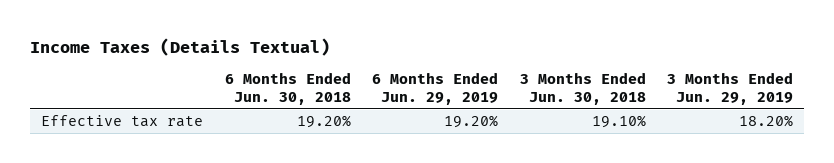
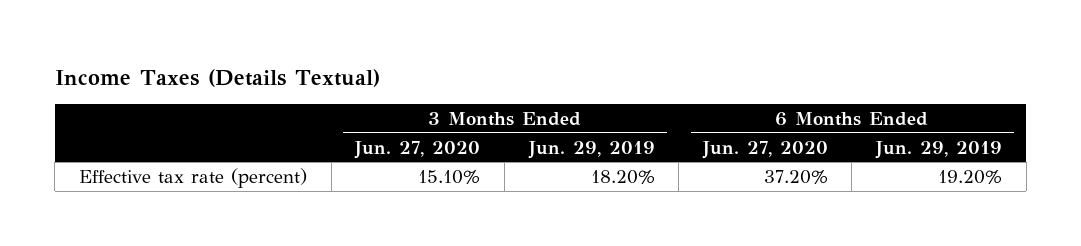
[224,71,351,106] 6 Months Ended Jun. 30, 2018 -> none
[519,71,646,106] 3 Months Ended Jun. 30, 2018 -> none
none -> [354,140,481,159] Jun. 27, 2020
none -> [701,140,828,159] Jun. 27, 2020
[41,115,204,128] Effective tax rate -> [79,167,308,188] Effective tax rate (percent)

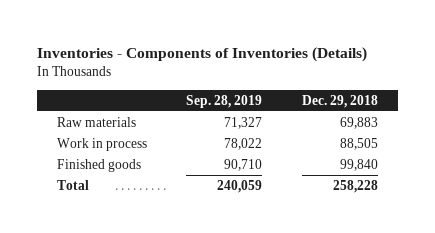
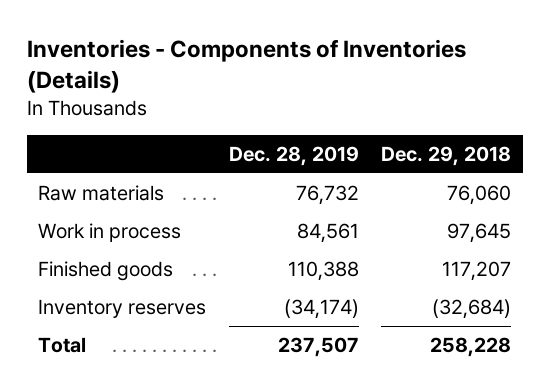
[186,94,263,108] Sep. 28, 2019 -> none
none -> [228,145,359,166] Dec. 28, 2019
[340,116,379,129] 69,883 -> [447,184,512,205] 76,060
[340,137,379,150] 88,505 -> [447,222,512,243] 97,645
[340,158,379,171] 99,840 -> [442,260,512,281] 117,207
none -> [37,298,206,318] Inventory reserves

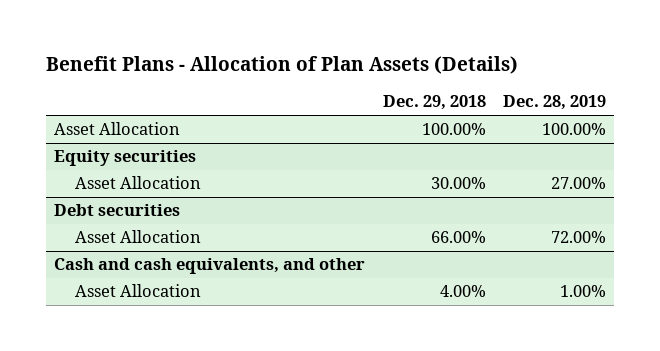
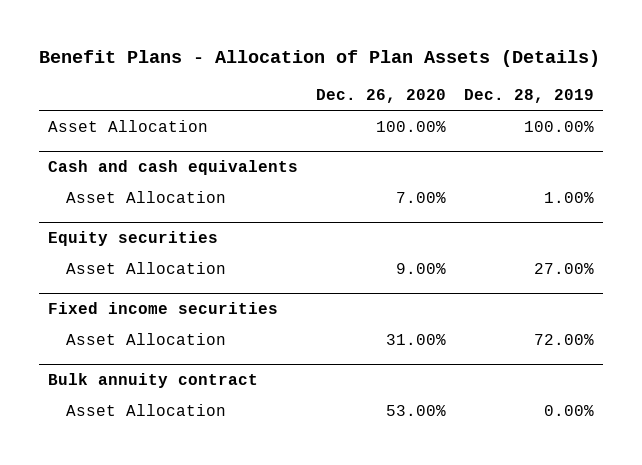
[382,95,486,111] Dec. 29, 2018 -> none
none -> [315,89,446,104] Dec. 26, 2020
none -> [47,160,298,176] Cash and cash equivalents
none -> [66,190,227,203] Asset Allocation
[54,204,181,217] Debt securities -> none
none -> [47,302,278,315] Fixed income securities
[54,258,366,275] Cash and cash equivalents, and other -> none
none -> [47,373,258,389] Bulk annuity contract
[559,285,606,298] 1.00% -> [544,404,595,416] 0.00%

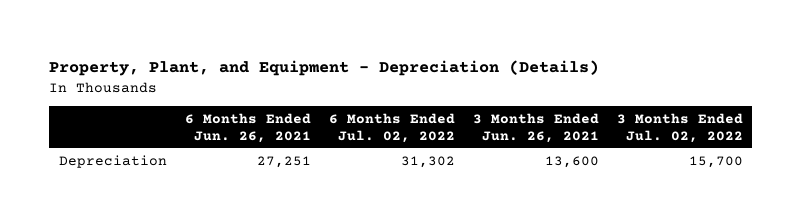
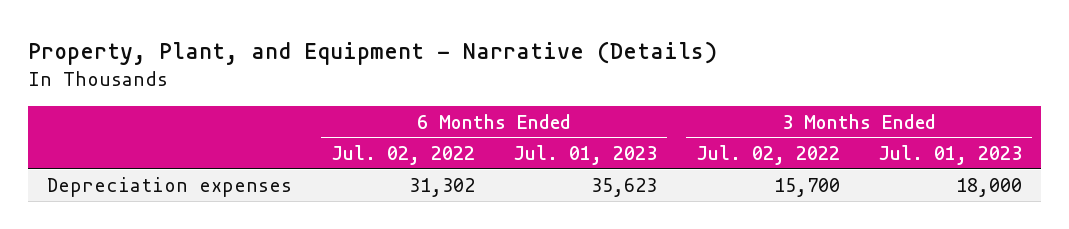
[49,60,600,77] Property, Plant, and Equipment - Depreciation (Details) -> [27,41,717,66] Property, Plant, and Equipment - Narrative (Details)
[184,112,311,143] 6 Months Ended Jun. 26, 2021 -> none
[473,112,600,143] 3 Months Ended Jun. 26, 2021 -> none
none -> [513,144,658,165] Jul. 01, 2023
none -> [878,144,1023,165] Jul. 01, 2023
[58,155,167,169] Depreciation -> [47,177,293,198] Depreciation expenses

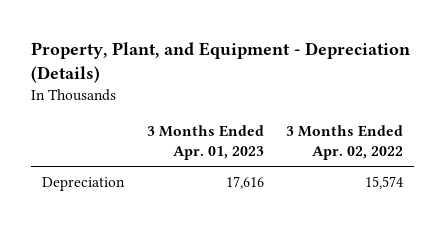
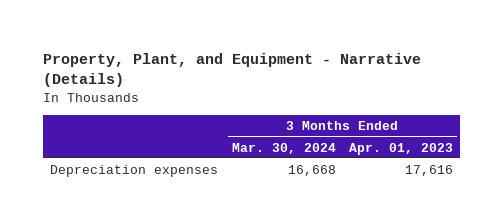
[30,42,410,84] Property, Plant, and Equipment - Depreciation (Details) -> [43,52,422,88] Property, Plant, and Equipment - Narrative (Details)
[286,125,404,161] 3 Months Ended Apr. 02, 2022 -> none
none -> [231,142,336,154] Mar. 30, 2024
[42,177,126,192] Depreciation -> [50,165,219,178] Depreciation expenses

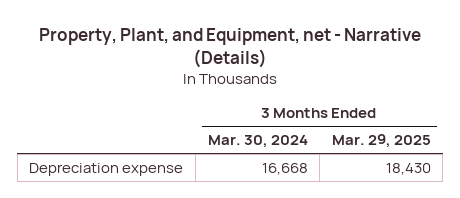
[43,52,422,88] Property, Plant, and Equipment - Narrative (Details) -> [39,27,422,68] Property, Plant, and Equipment, net - Narrative (Details)
[349,142,454,155] Apr. 01, 2023 -> none
none -> [331,134,431,149] Mar. 29, 2025
[50,165,219,178] Depreciation expenses -> [29,162,184,176] Depreciation expense

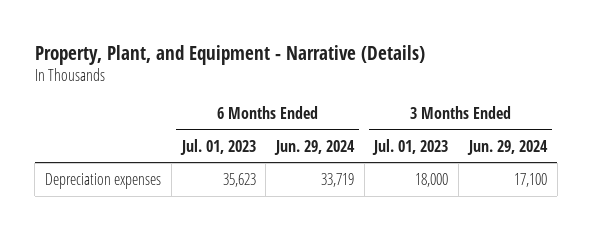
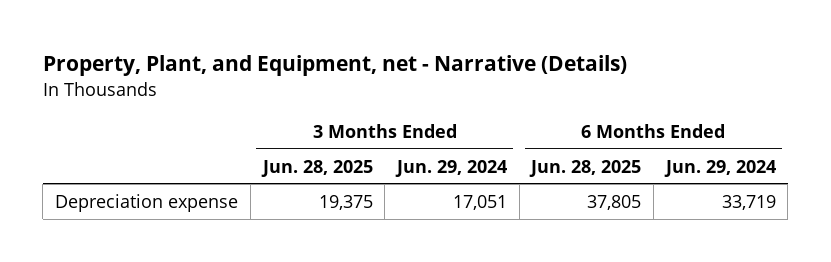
[34,44,425,65] Property, Plant, and Equipment - Narrative (Details) -> [42,55,627,77] Property, Plant, and Equipment, net - Narrative (Details)
[179,138,256,155] Jul. 01, 2023 -> none
[372,138,449,155] Jul. 01, 2023 -> none
none -> [260,159,373,177] Jun. 28, 2025
none -> [529,159,642,177] Jun. 28, 2025
[45,172,162,189] Depreciation expenses -> [55,193,239,212] Depreciation expense
[513,172,547,187] 17,100 -> [452,194,507,210] 17,051

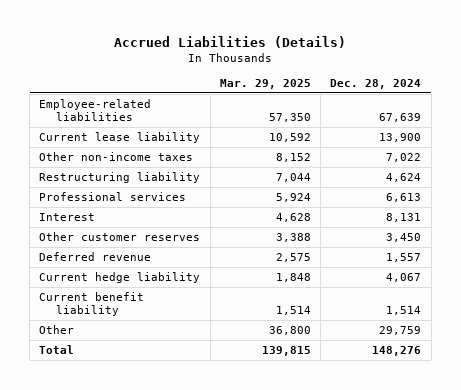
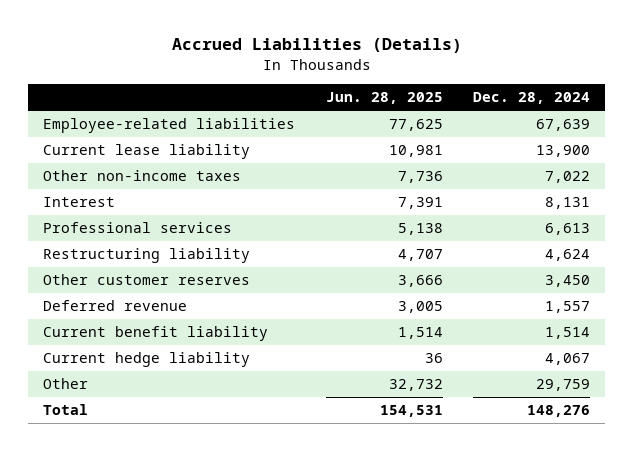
[219,78,311,89] Mar. 29, 2025 -> none
none -> [325,92,443,105] Jun. 28, 2025
[39,191,187,201] Professional services -> [43,222,233,234] Professional services
[39,171,201,183] Restructuring liability -> [43,248,251,264] Restructuring liability
[39,271,201,283] Current hedge liability -> [43,352,251,368] Current hedge liability

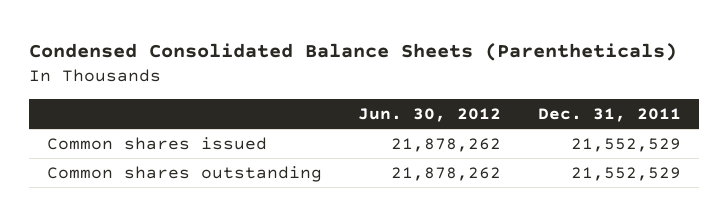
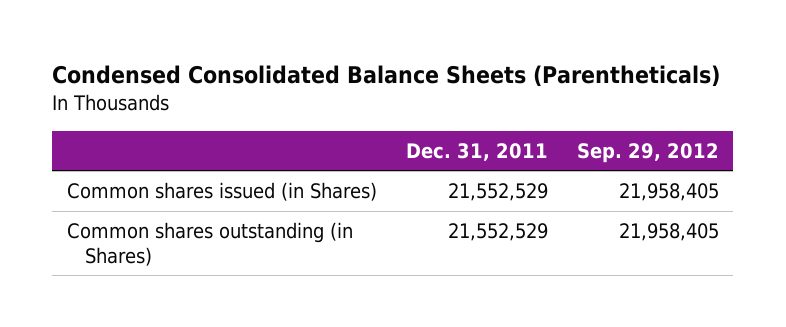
[358,108,502,123] Jun. 30, 2012 -> none
none -> [576,142,719,163] Sep. 29, 2012
[47,136,268,150] Common shares issued -> [66,182,377,202] Common shares issued (in Shares)
[47,165,323,182] Common shares outstanding -> [66,222,353,266] Common shares outstanding (in Shares)

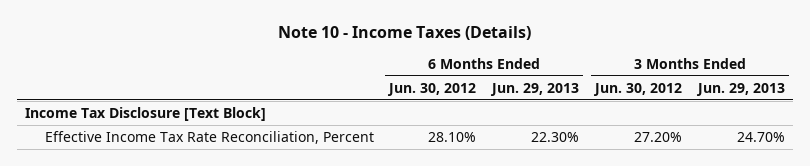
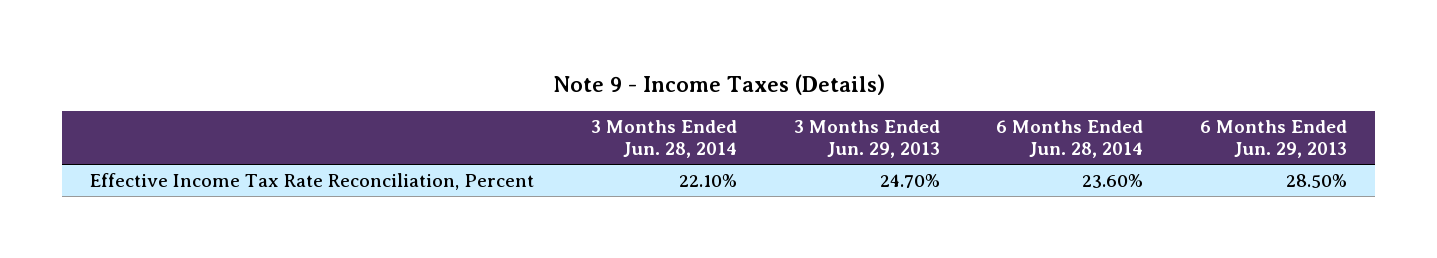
[277,26,531,41] Note 10 - Income Taxes (Details) -> [552,73,885,95] Note 9 - Income Taxes (Details)
[387,82,477,96] Jun. 30, 2012 -> none
[593,82,683,96] Jun. 30, 2012 -> none
none -> [591,119,738,159] 3 Months Ended Jun. 28, 2014
none -> [996,119,1144,159] 6 Months Ended Jun. 28, 2014
[24,106,266,121] Income Tax Disclosure [Text Block] -> none
[531,131,580,142] 22.30% -> [1285,173,1347,188] 28.50%

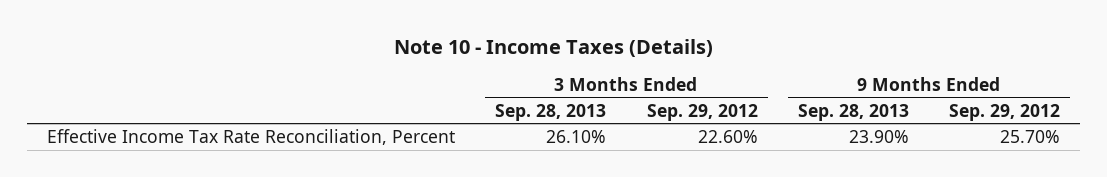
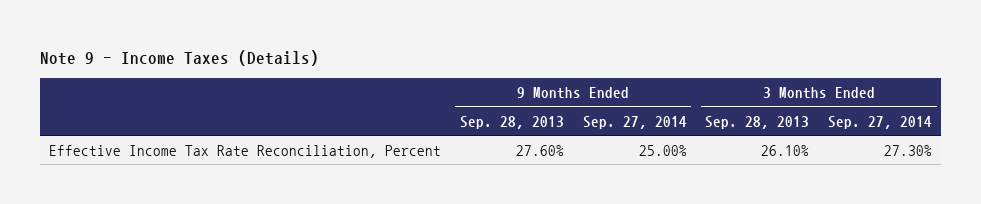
[393,39,713,58] Note 10 - Income Taxes (Details) -> [40,50,320,67] Note 9 - Income Taxes (Details)
[646,103,758,121] Sep. 29, 2012 -> none
[948,103,1060,121] Sep. 29, 2012 -> none
none -> [582,115,687,129] Sep. 27, 2014
none -> [827,115,932,129] Sep. 27, 2014
[848,130,909,144] 23.90% -> [516,144,565,156] 27.60%

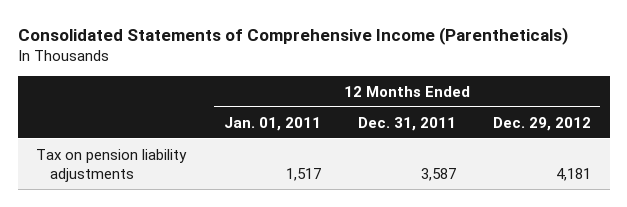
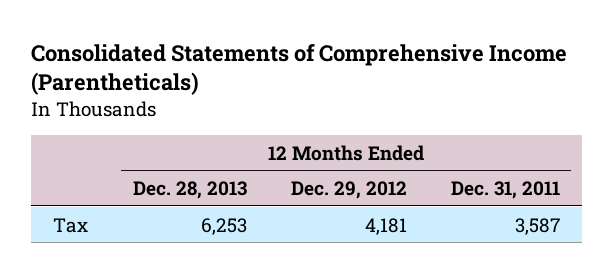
[223,116,321,131] Jan. 01, 2011 -> none
none -> [132,180,247,199] Dec. 28, 2013
[36,148,188,182] Tax on pension liability adjustments -> [53,217,89,233] Tax

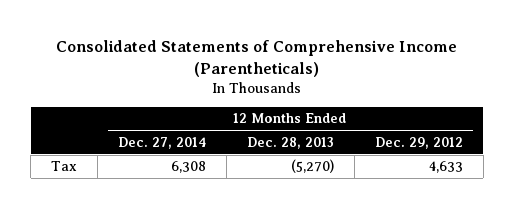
[450,180,560,199] Dec. 31, 2011 -> none
none -> [117,136,206,149] Dec. 27, 2014
[200,217,247,235] 6,253 -> [290,159,334,174] (5,270)
[364,217,407,235] 4,181 -> [428,161,463,174] 4,633

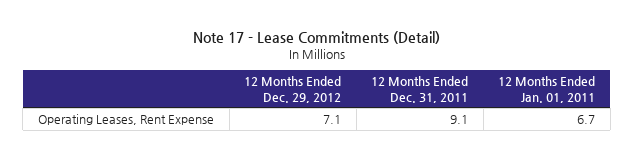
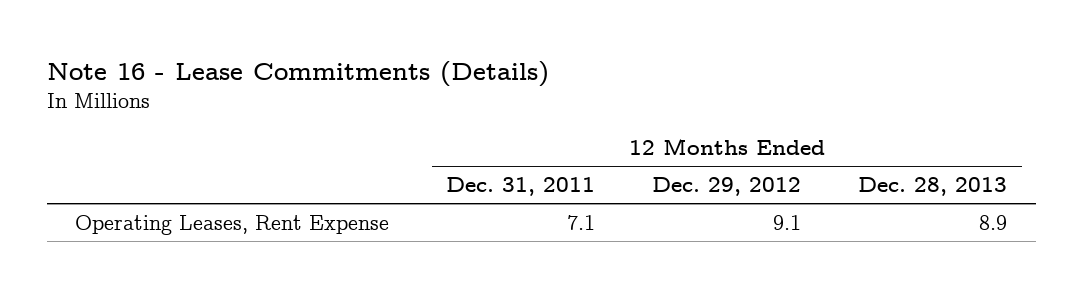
[192,30,440,44] Note 17 - Lease Commitments (Detail) -> [46,60,549,87] Note 16 - Lease Commitments (Details)
[498,76,596,103] 12 Months Ended Jan. 01, 2011 -> none
none -> [858,177,1008,197] Dec. 28, 2013
[323,115,342,125] 7.1 -> [773,214,802,230] 9.1
[450,115,469,125] 9.1 -> [567,214,596,230] 7.1

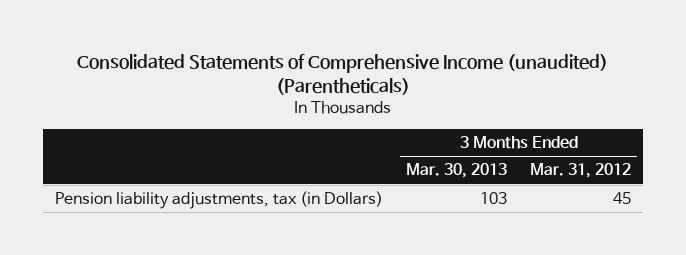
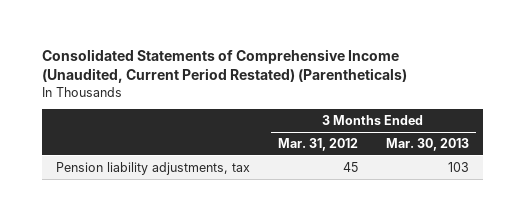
[77,53,609,95] Consolidated Statements of Comprehensive Income (unaudited) (Parentheticals) -> [41,49,407,84] Consolidated Statements of Comprehensive Income (Unaudited, Current Period Restated) (Parentheticals)
[54,191,383,210] Pension liability adjustments, tax (in Dollars) -> [55,161,250,175] Pension liability adjustments, tax

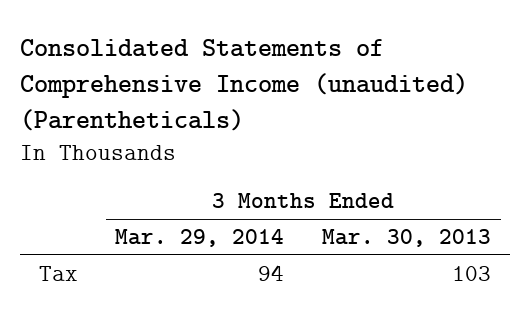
[41,49,407,84] Consolidated Statements of Comprehensive Income (Unaudited, Current Period Restated) (Parentheticals) -> [19,38,468,132] Consolidated Statements of Comprehensive Income (unaudited) (Parentheticals)
[277,137,358,151] Mar. 31, 2012 -> none
none -> [115,229,285,248] Mar. 29, 2014
[55,161,250,175] Pension liability adjustments, tax -> [38,266,78,282] Tax

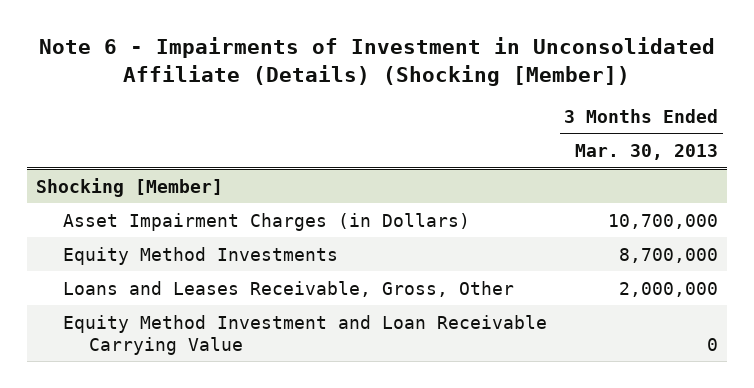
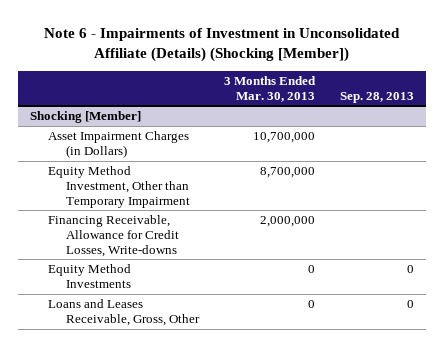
none -> [339,91,414,103] Sep. 28, 2013
[62,314,547,355] Equity Method Investment and Loan Receivable Carrying Value -> none
none -> [48,165,191,208] Equity Method Investment, Other than Temporary Impairment
none -> [48,214,180,257] Financing Receivable, Allowance for Credit Losses, Write-downs
[619,247,719,263] 8,700,000 -> [308,264,316,273] 0
[619,281,719,297] 2,000,000 -> [308,299,316,308] 0

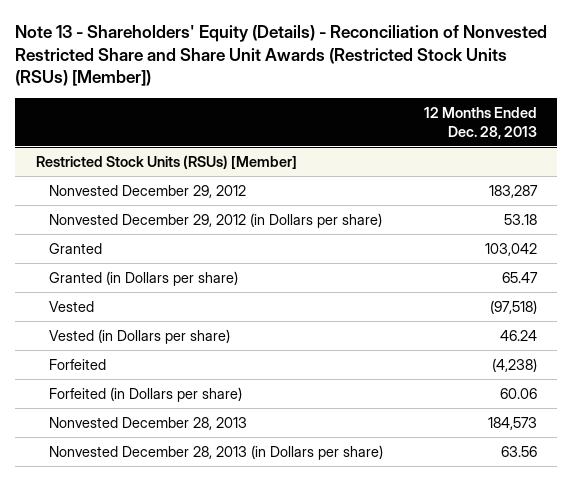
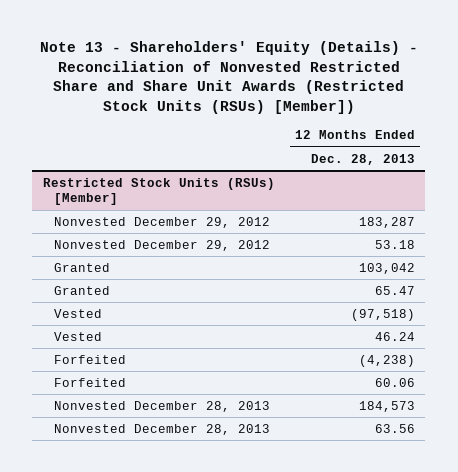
[48,212,382,228] Nonvested December 29, 2012 (in Dollars per share) -> [54,239,271,251] Nonvested December 29, 2012
[48,270,238,286] Granted (in Dollars per share) -> [54,285,111,295] Granted
[48,328,230,344] Vested (in Dollars per share) -> [54,331,103,341] Vested
[48,386,242,402] Forfeited (in Dollars per share) -> [54,377,127,387] Forfeited
[48,444,383,460] Nonvested December 28, 2013 (in Dollars per share) -> [54,423,271,435] Nonvested December 28, 2013

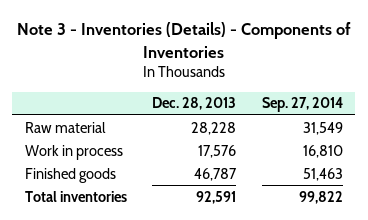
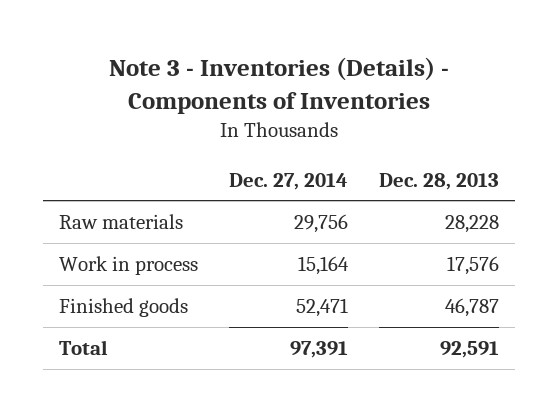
[261,97,343,113] Sep. 27, 2014 -> none
none -> [229,172,349,190] Dec. 27, 2014
[25,121,107,133] Raw material -> [58,214,183,230] Raw materials
[25,190,128,202] Total inventories -> [58,340,108,356] Total

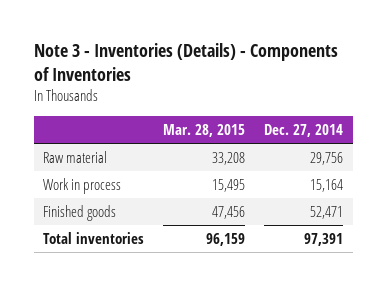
[379,172,500,190] Dec. 28, 2013 -> none
none -> [163,123,246,137] Mar. 28, 2015
[58,214,183,230] Raw materials -> [43,150,108,163] Raw material
[58,340,108,356] Total -> [43,231,145,244] Total inventories

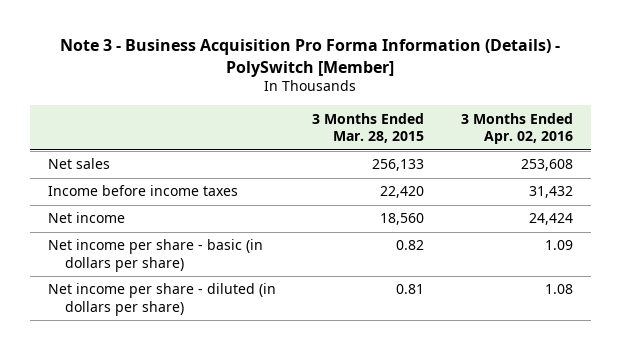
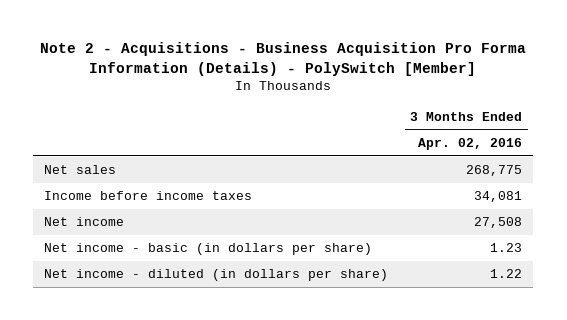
[60,39,561,77] Note 3 - Business Acquisition Pro Forma Information (Details) - PolySwitch [Member] -> [40,42,527,77] Note 2 - Acquisitions - Business Acquisition Pro Forma Information (Details) - PolySwitch [Member]
[312,112,425,144] 3 Months Ended Mar. 28, 2015 -> none
[520,159,573,172] 253,608 -> [466,165,523,177] 268,775
[528,186,573,199] 31,432 -> [474,191,523,203] 34,081
[528,213,573,226] 24,424 -> [474,217,523,229] 27,508
[48,239,264,272] Net income per share - basic (in dollars per share) -> [44,243,373,256] Net income - basic (in dollars per share)
[544,240,573,251] 1.09 -> [490,243,523,253] 1.23
[48,283,277,316] Net income per share - diluted (in dollars per share) -> [44,269,389,282] Net income - diluted (in dollars per share)
[544,284,573,295] 1.08 -> [490,269,523,279] 1.22

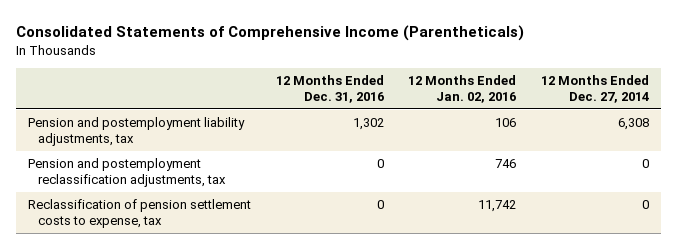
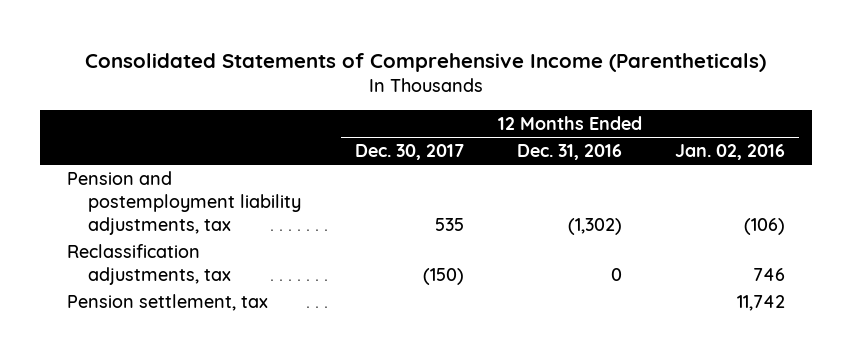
[540,74,649,104] 12 Months Ended Dec. 27, 2014 -> none
none -> [354,144,464,161] Dec. 30, 2017
[28,199,252,229] Reclassification of pension settlement costs to expense, tax -> none
[352,118,384,131] 1,302 -> [567,217,622,235] (1,302)
[495,118,517,128] 106 -> [744,217,786,235] (106)
[28,158,227,188] Pension and postemployment reclassification adjustments, tax -> [66,243,232,285] Reclassification adjustments, tax
none -> [66,293,268,311] Pension settlement, tax

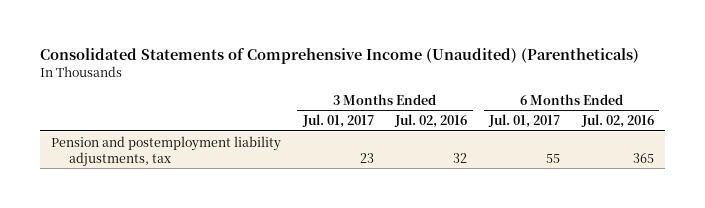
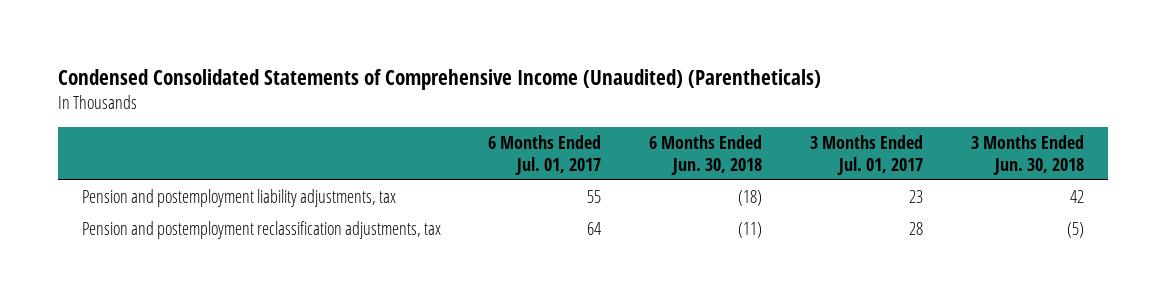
[40,47,640,64] Consolidated Statements of Comprehensive Income (Unaudited) (Parentheticals) -> [57,69,821,91] Condensed Consolidated Statements of Comprehensive Income (Unaudited) (Parentheticals)
[394,114,468,129] Jul. 02, 2016 -> none
[580,114,654,129] Jul. 02, 2016 -> none
none -> [649,135,763,175] 6 Months Ended Jun. 30, 2018
none -> [970,135,1084,175] 3 Months Ended Jun. 30, 2018
none -> [81,221,441,240] Pension and postemployment reclassification adjustments, tax

